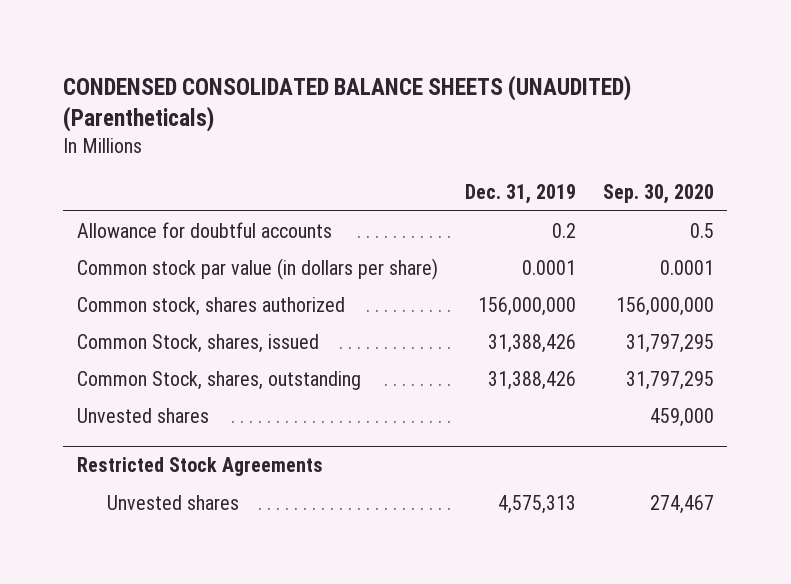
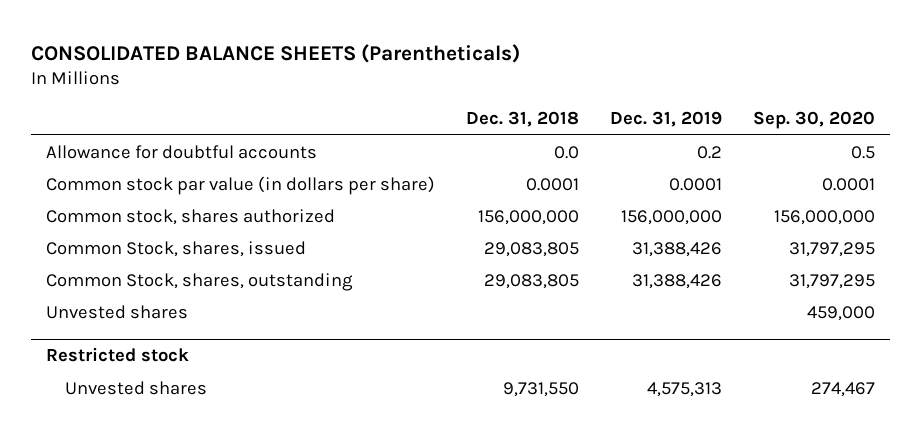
[63,74,632,132] CONDENSED CONSOLIDATED BALANCE SHEETS (UNAUDITED) (Parentheticals) -> [31,43,521,63] CONSOLIDATED BALANCE SHEETS (Parentheticals)
none -> [466,111,580,128] Dec. 31, 2018
[76,456,323,476] Restricted Stock Agreements -> [46,347,190,363] Restricted stock

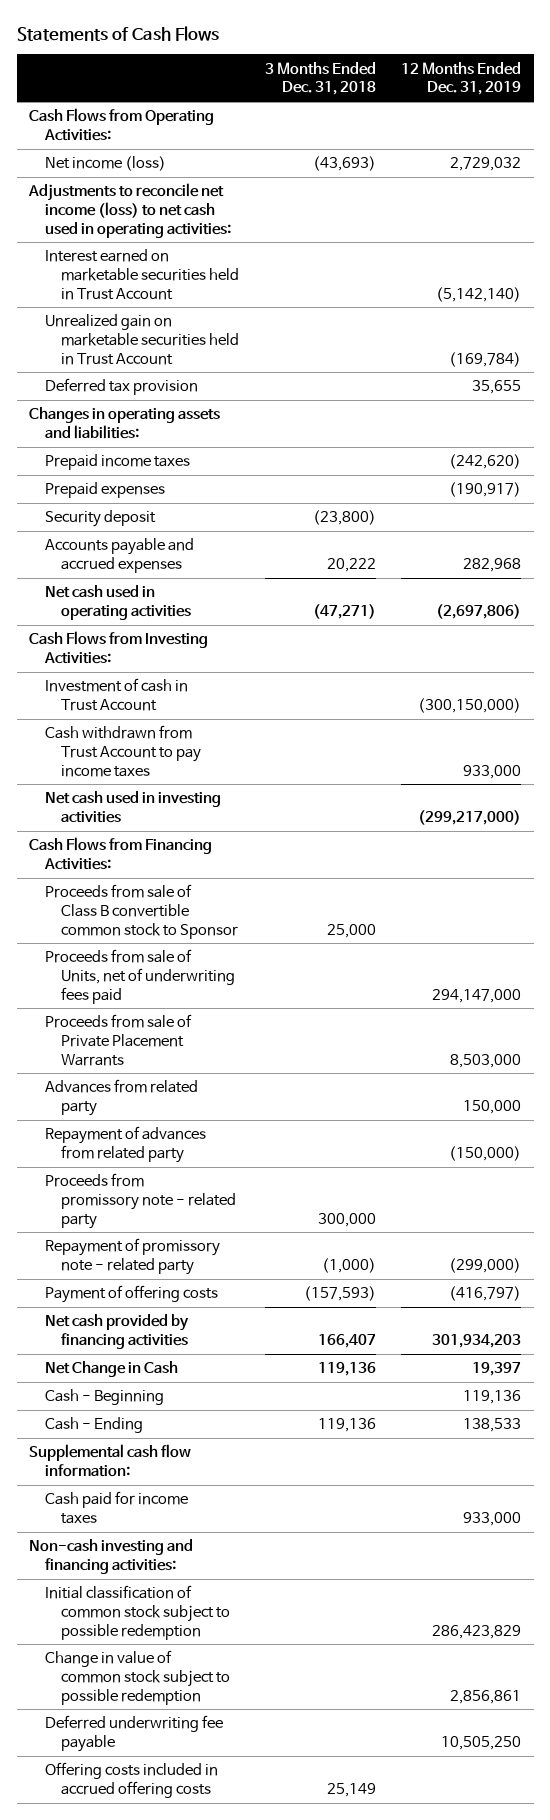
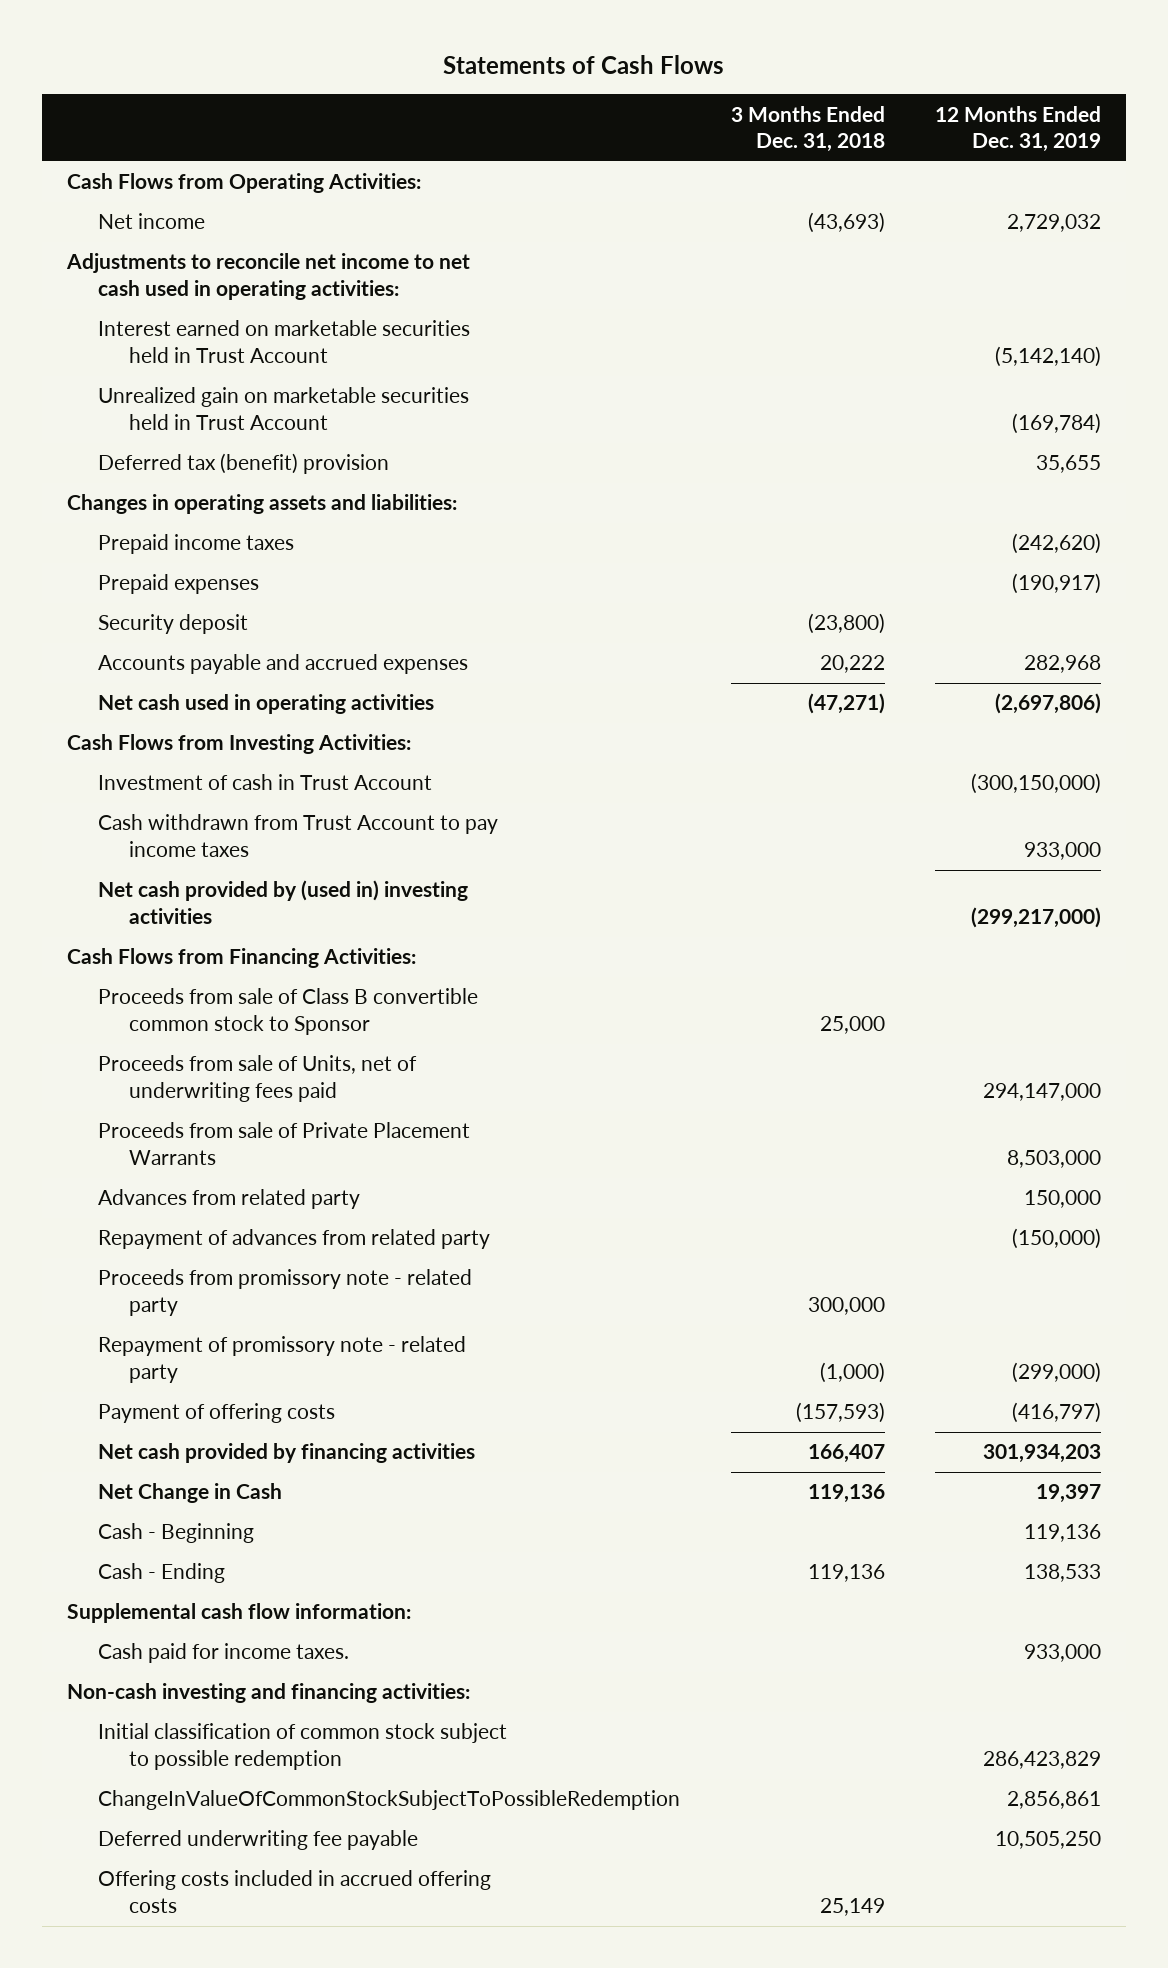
[45,156,167,172] Net income (loss) -> [98,213,206,230] Net income
[28,183,232,238] Adjustments to reconcile net income (loss) to net cash used in operating activities: -> [66,253,471,300] Adjustments to reconcile net income to net cash used in operating activities:
[45,378,199,396] Deferred tax provision -> [98,453,390,475] Deferred tax (benefit) provision
[45,791,222,824] Net cash used in investing activities -> [98,880,469,924] Net cash provided by (used in) investing activities
[45,1491,189,1525] Cash paid for income taxes -> [98,1643,350,1664] Cash paid for income taxes.
[45,1650,231,1705] Change in value of common stock subject to possible redemption -> [98,1790,681,1811] ChangeInValueOfCommonStockSubjectToPossibleRedemption

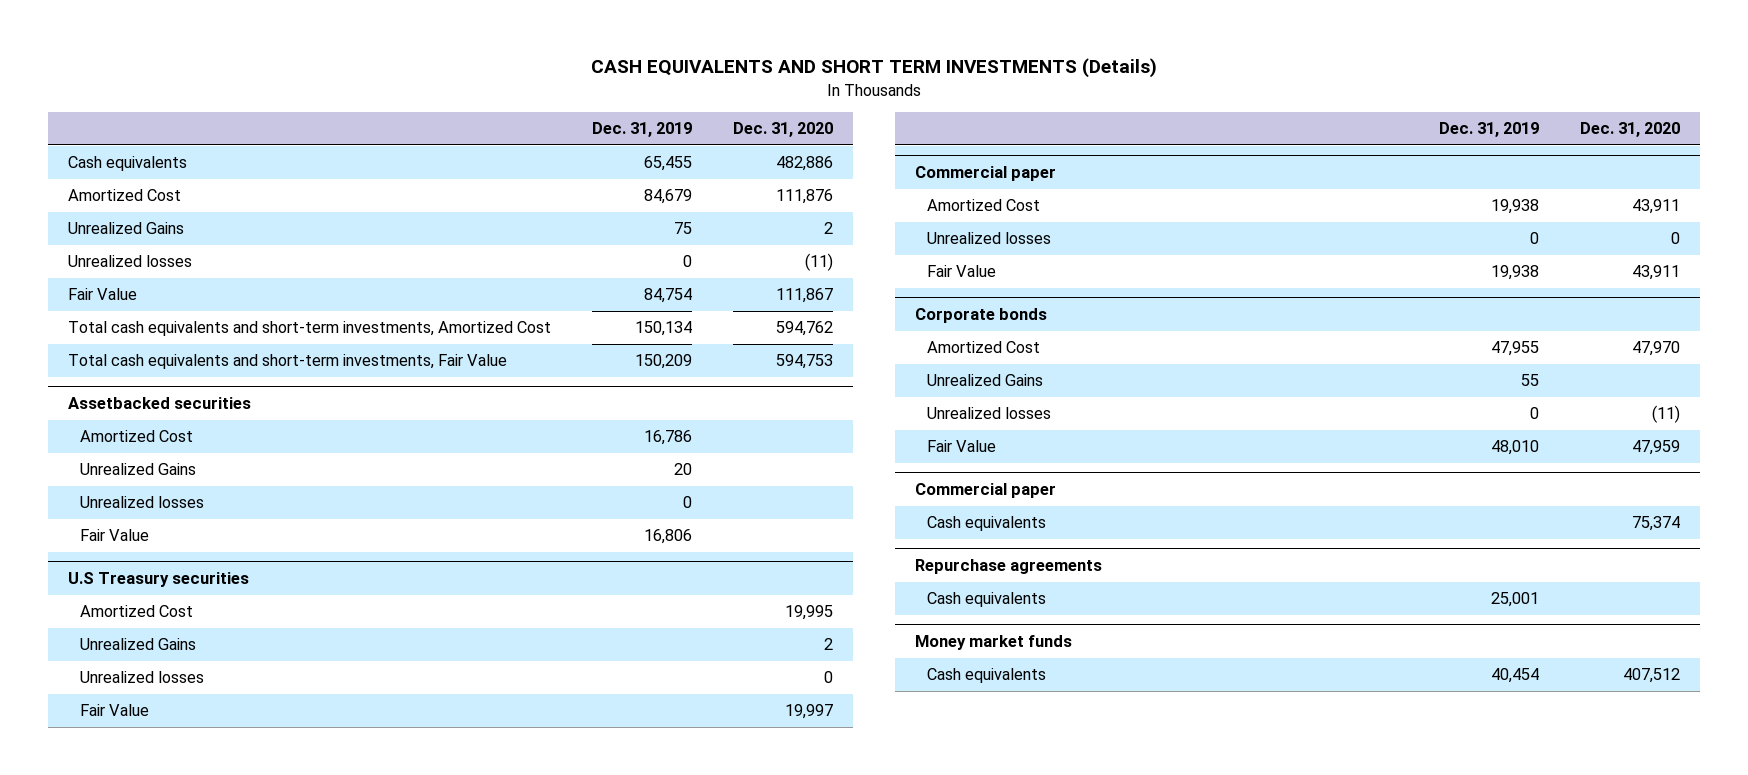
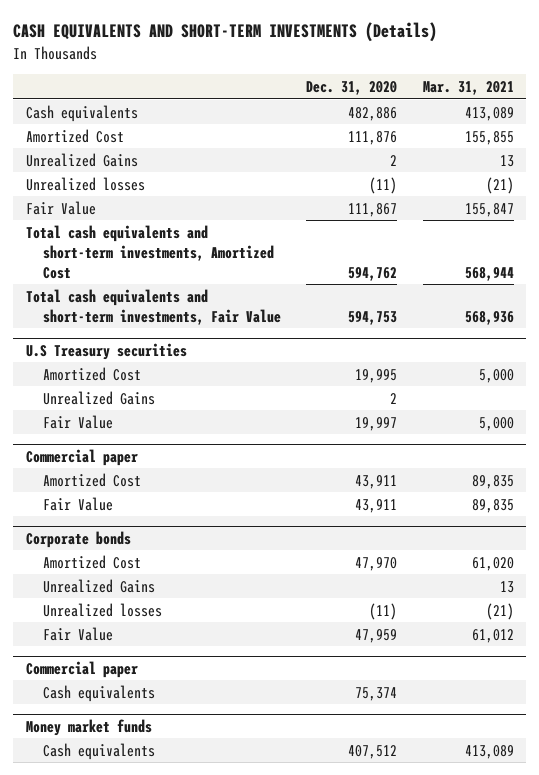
[591,58,1158,79] CASH EQUIVALENTS AND SHORT TERM INVESTMENTS (Details) -> [13,22,438,43] CASH EQUIVALENTS AND SHORT-TERM INVESTMENTS (Details)
[592,122,693,138] Dec. 31, 2019 -> none
none -> [422,80,514,95] Mar. 31, 2021
[68,397,252,410] Assetbacked securities -> none
[79,430,193,443] Amortized Cost -> none
[79,463,196,476] Unrealized Gains -> none
[79,496,204,509] Unrealized losses -> none
[79,529,149,542] Fair Value -> none
[79,671,204,684] Unrealized losses -> none
[926,232,1051,245] Unrealized losses -> none
[914,559,1102,575] Repurchase agreements -> none
[926,592,1046,608] Cash equivalents -> none

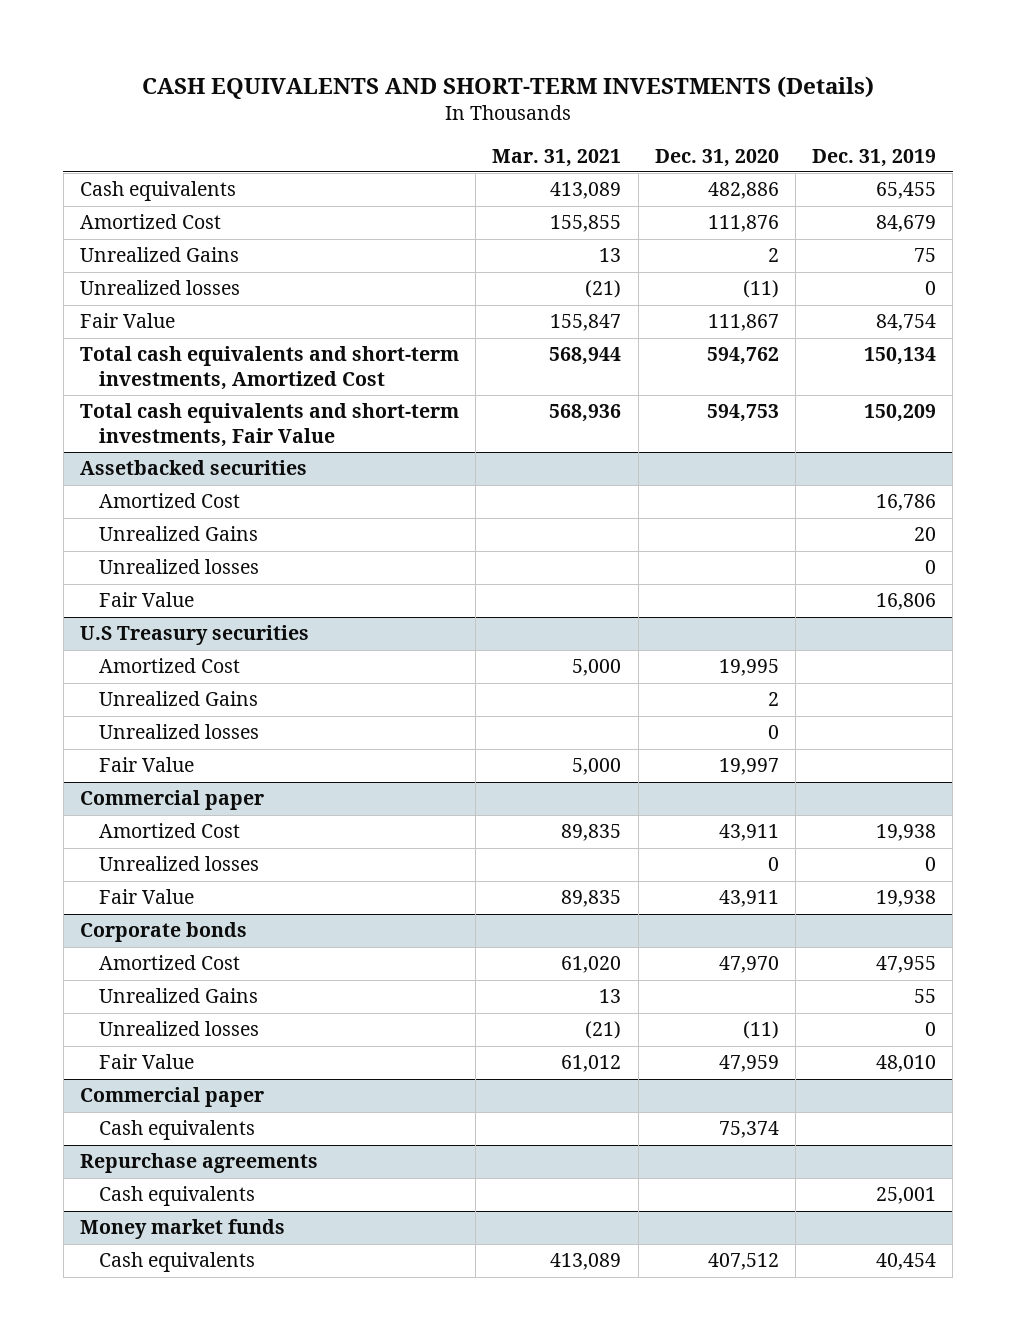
none -> [812,148,937,167] Dec. 31, 2019
none -> [80,460,308,476] Assetbacked securities
none -> [98,493,240,509] Amortized Cost
none -> [98,526,258,542] Unrealized Gains
none -> [98,559,259,575] Unrealized losses
none -> [98,592,194,608] Fair Value
none -> [98,724,259,740] Unrealized losses
none -> [98,856,259,872] Unrealized losses
none -> [80,1153,319,1174] Repurchase agreements
none -> [98,1186,255,1207] Cash equivalents

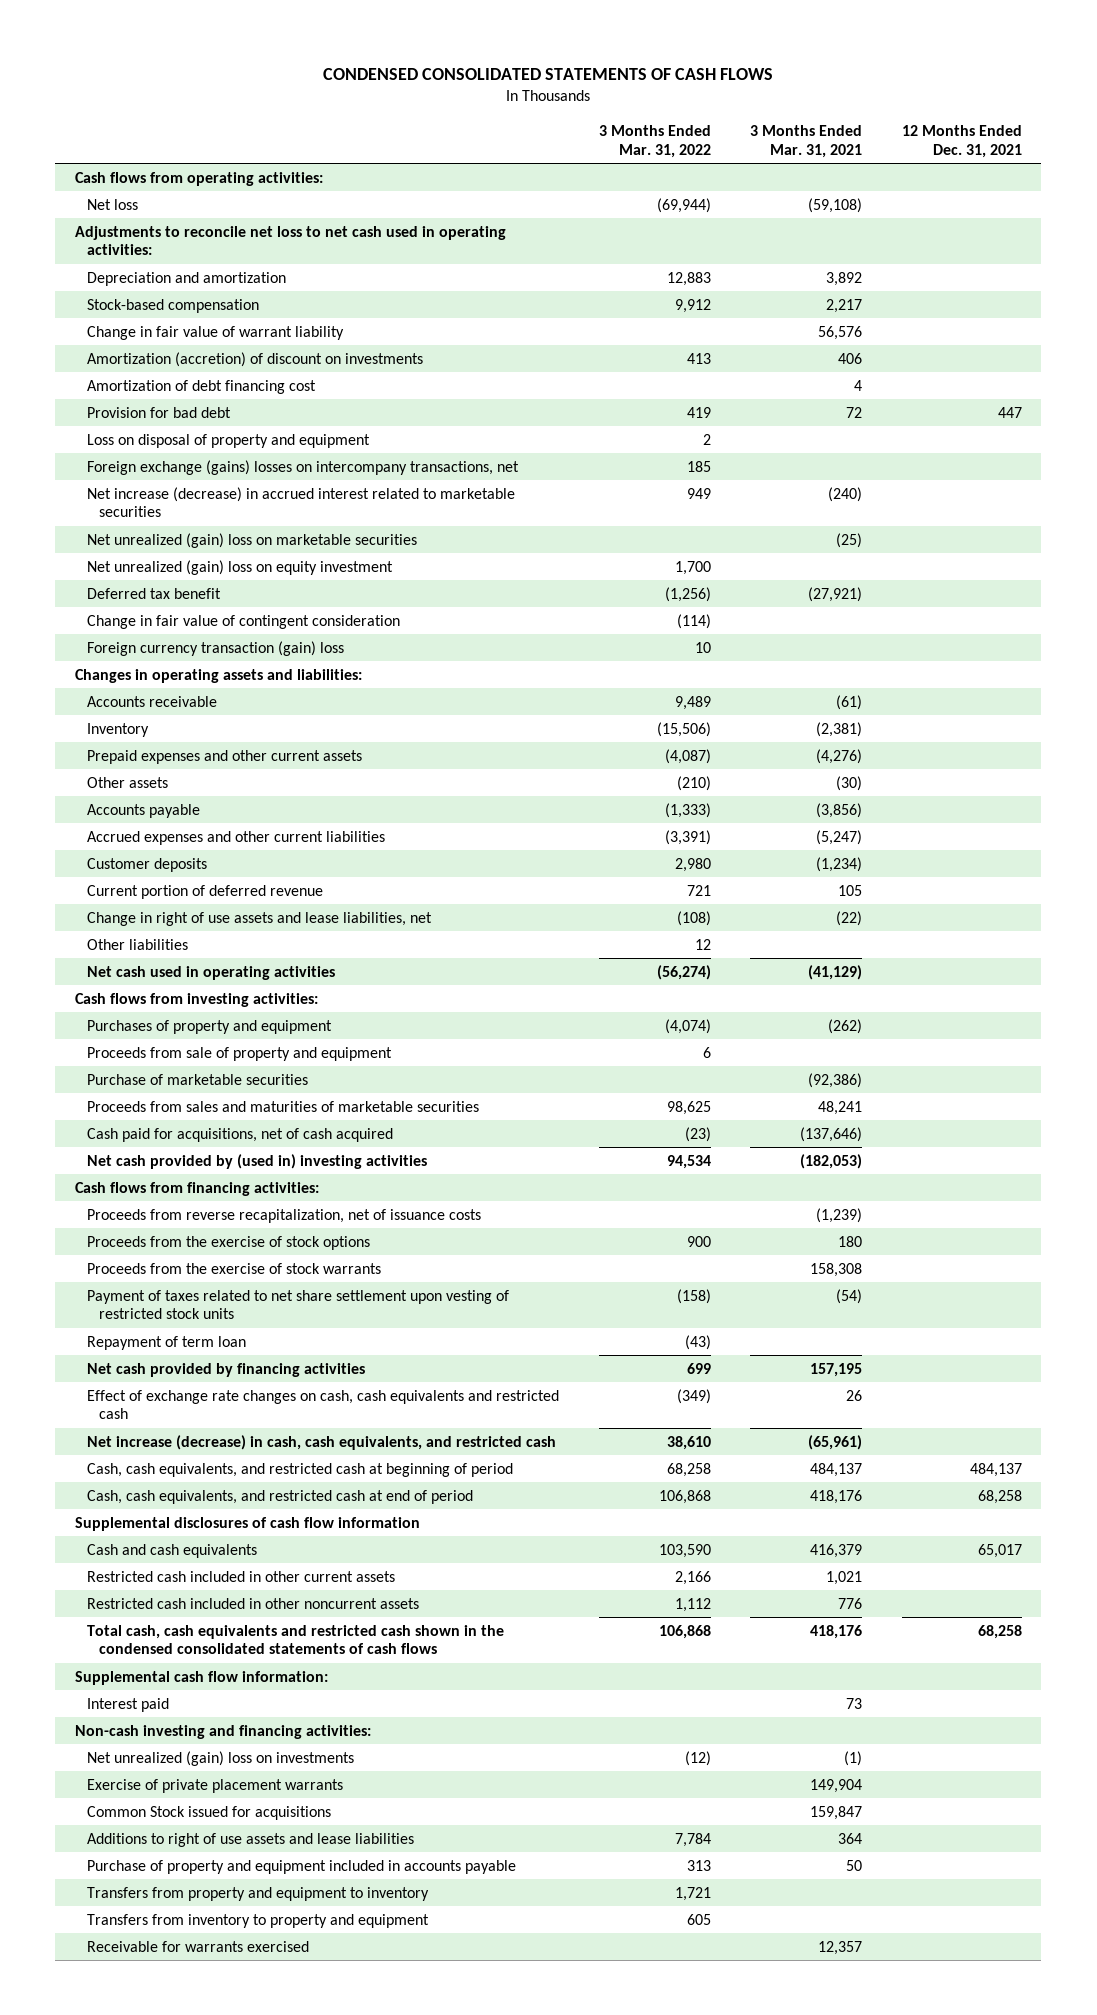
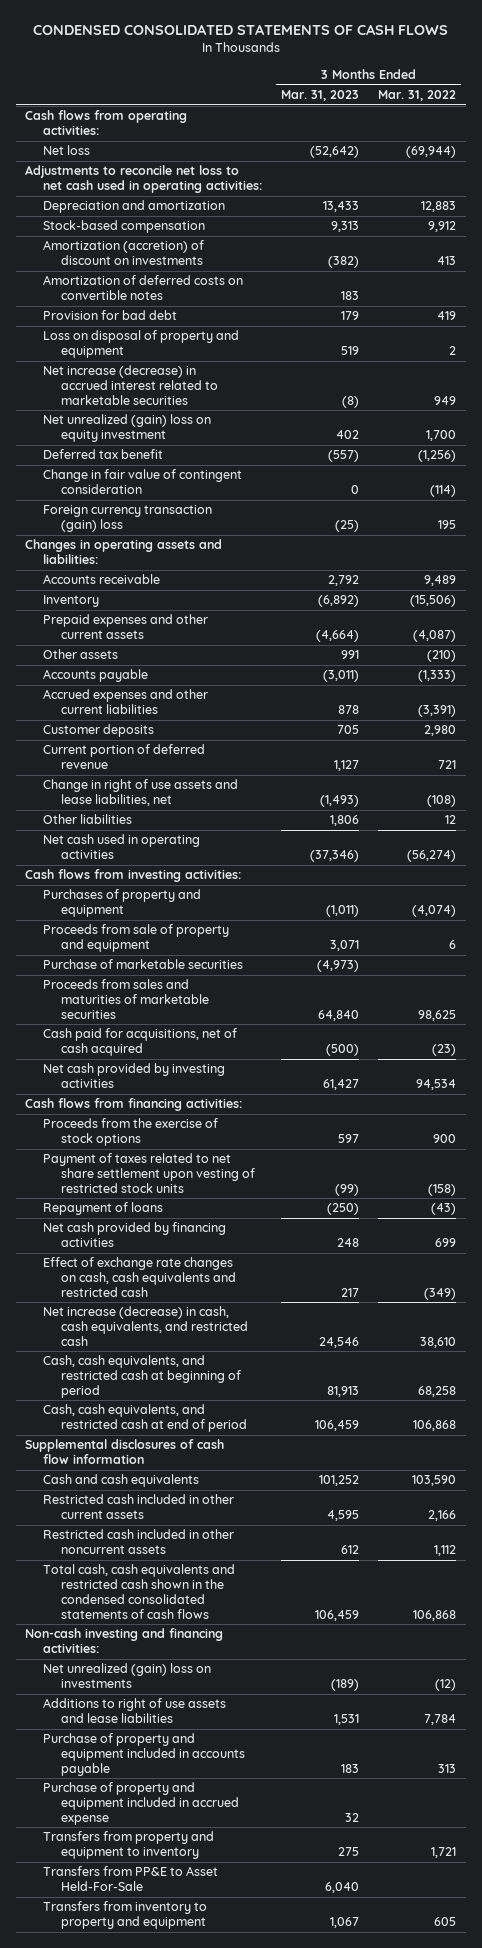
[750,125,863,158] 3 Months Ended Mar. 31, 2021 -> none
[901,125,1022,158] 12 Months Ended Dec. 31, 2021 -> none
none -> [281,90,360,102] Mar. 31, 2023
[87,325,345,340] Change in fair value of warrant liability -> none
[87,379,317,394] Amortization of debt financing cost -> none
none -> [43,275,244,301] Amortization of deferred costs on convertible notes
[87,459,520,475] Foreign exchange (gains) losses on intercompany transactions, net -> none
[87,532,418,548] Net unrealized (gain) loss on marketable securities -> none
[694,641,711,653] 10 -> [438,520,457,530] 195
[87,1153,428,1169] Net cash provided by (used in) investing activities -> [43,1063,226,1089] Net cash provided by investing activities
[87,1208,482,1223] Proceeds from reverse recapitalization, net of issuance costs -> none
[87,1262,382,1274] Proceeds from the exercise of stock warrants -> none
[87,1335,247,1350] Repayment of term loan -> [43,1202,164,1216] Repayment of loans
[75,1670,329,1685] Supplemental cash flow information: -> none
[87,1697,170,1712] Interest paid -> none
[87,1778,344,1793] Exercise of private placement warrants -> none
[87,1805,332,1820] Common Stock issued for acquisitions -> none
none -> [43,1782,239,1825] Purchase of property and equipment included in accrued expense
none -> [43,1866,219,1892] Transfers from PP&E to Asset Held-For-Sale
[87,1940,310,1952] Receivable for warrants exercised -> none

